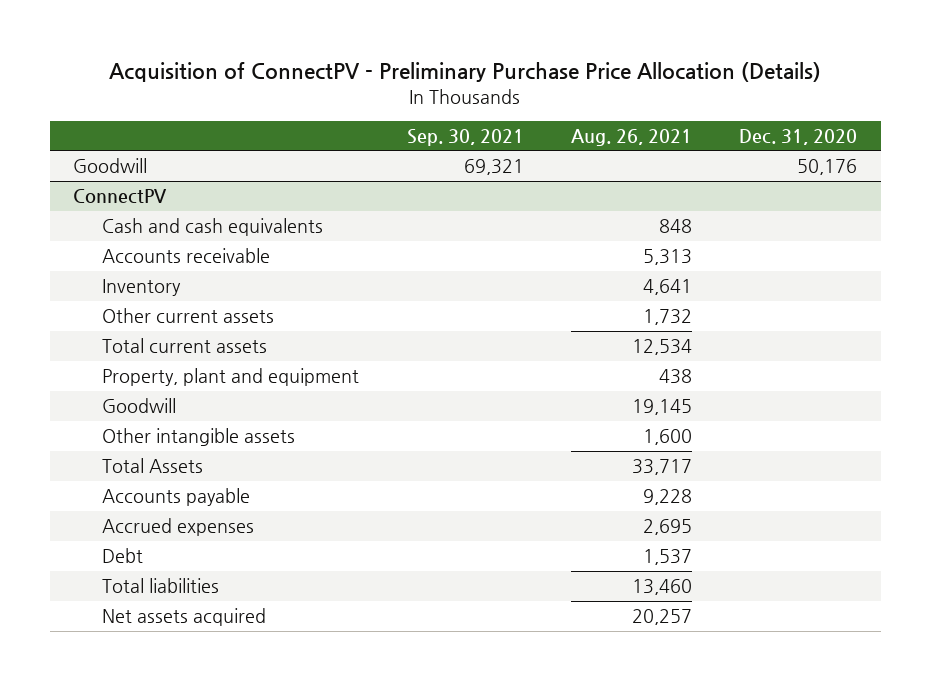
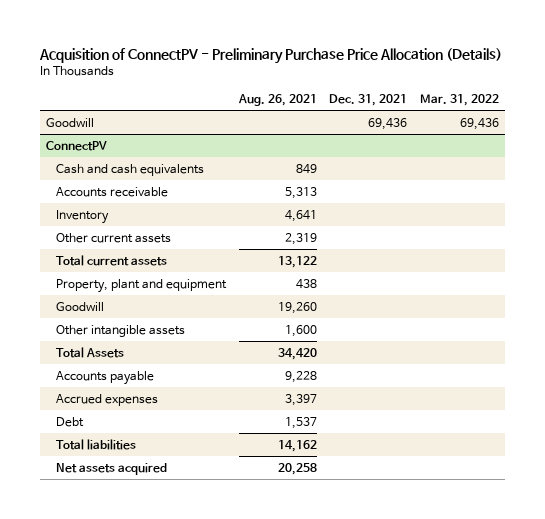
[406,129,524,147] Sep. 30, 2021 -> none
[739,129,858,146] Dec. 31, 2020 -> none
none -> [329,94,408,107] Dec. 31, 2021
none -> [419,94,499,107] Mar. 31, 2022
[658,219,692,234] 848 -> [295,164,317,175] 849
[642,309,692,326] 1,732 -> [284,233,317,246] 2,319
[631,339,692,356] 12,534 -> [277,256,317,269] 13,122
[631,399,692,416] 19,145 -> [277,302,317,315] 19,260
[631,459,692,476] 33,717 -> [277,348,317,361] 34,420
[642,519,692,536] 2,695 -> [284,394,317,407] 3,397
[631,579,692,596] 13,460 -> [277,440,317,453] 14,162
[631,609,692,626] 20,257 -> [277,463,317,476] 20,258

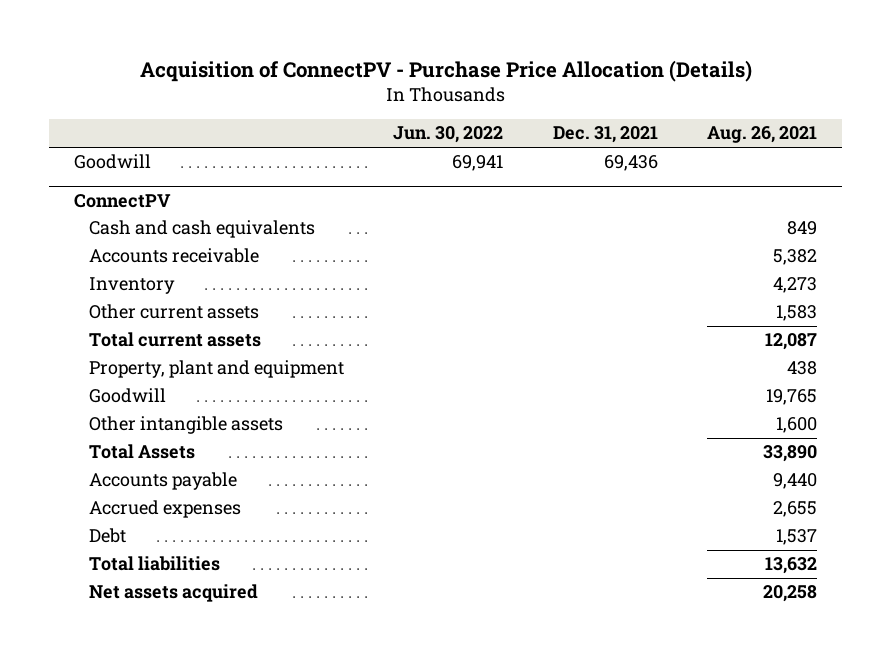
[38,47,502,64] Acquisition of ConnectPV - Preliminary Purchase Price Allocation (Details) -> [139,60,752,83] Acquisition of ConnectPV - Purchase Price Allocation (Details)
[419,94,499,107] Mar. 31, 2022 -> none
none -> [393,126,504,144] Jun. 30, 2022
[284,187,317,200] 5,313 -> [773,249,818,266] 5,382
[284,210,317,223] 4,641 -> [773,277,818,294] 4,273
[284,233,317,246] 2,319 -> [776,305,818,322] 1,583
[277,256,317,269] 13,122 -> [765,333,818,351] 12,087
[277,302,317,315] 19,260 -> [766,389,818,406] 19,765
[277,348,317,361] 34,420 -> [763,445,818,463] 33,890
[284,371,317,384] 9,228 -> [773,473,818,490] 9,440
[284,394,317,407] 3,397 -> [773,501,818,518] 2,655
[277,440,317,453] 14,162 -> [765,557,818,575] 13,632

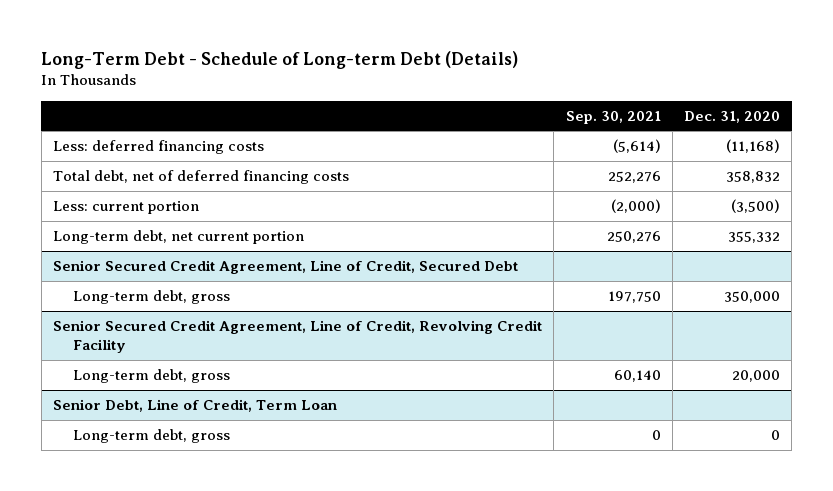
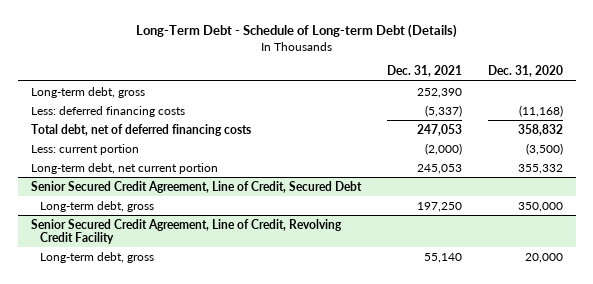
[565,110,661,124] Sep. 30, 2021 -> none
none -> [386,65,462,78] Dec. 31, 2021
none -> [30,86,145,98] Long-term debt, gross
[53,399,338,413] Senior Debt, Line of Credit, Term Loan -> none
[73,429,231,444] Long-term debt, gross -> none

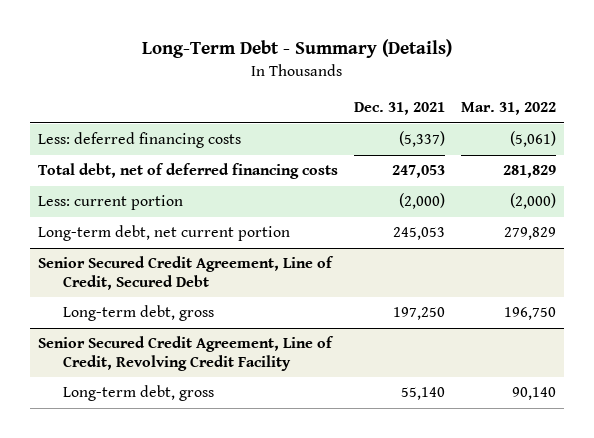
[135,24,457,39] Long-Term Debt - Schedule of Long-term Debt (Details) -> [141,39,452,59] Long-Term Debt - Summary (Details)
[487,65,563,78] Dec. 31, 2020 -> none
none -> [461,102,557,116] Mar. 31, 2022
[30,86,145,98] Long-term debt, gross -> none

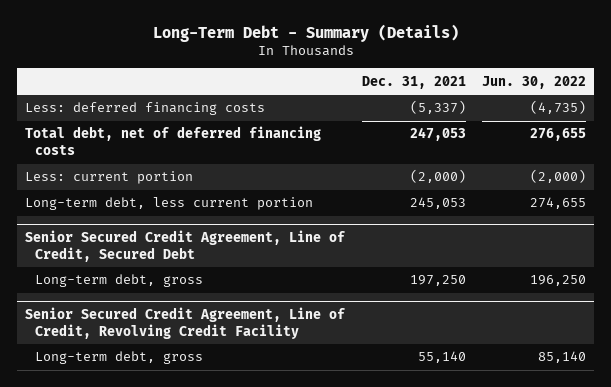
[461,102,557,116] Mar. 31, 2022 -> none
none -> [481,75,586,89] Jun. 30, 2022
[37,225,290,242] Long-term debt, net current portion -> [25,197,314,211] Long-term debt, less current portion

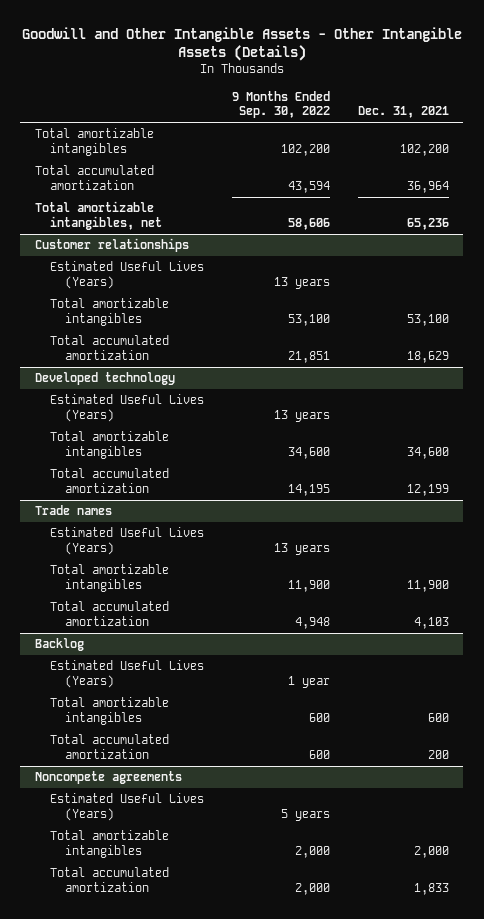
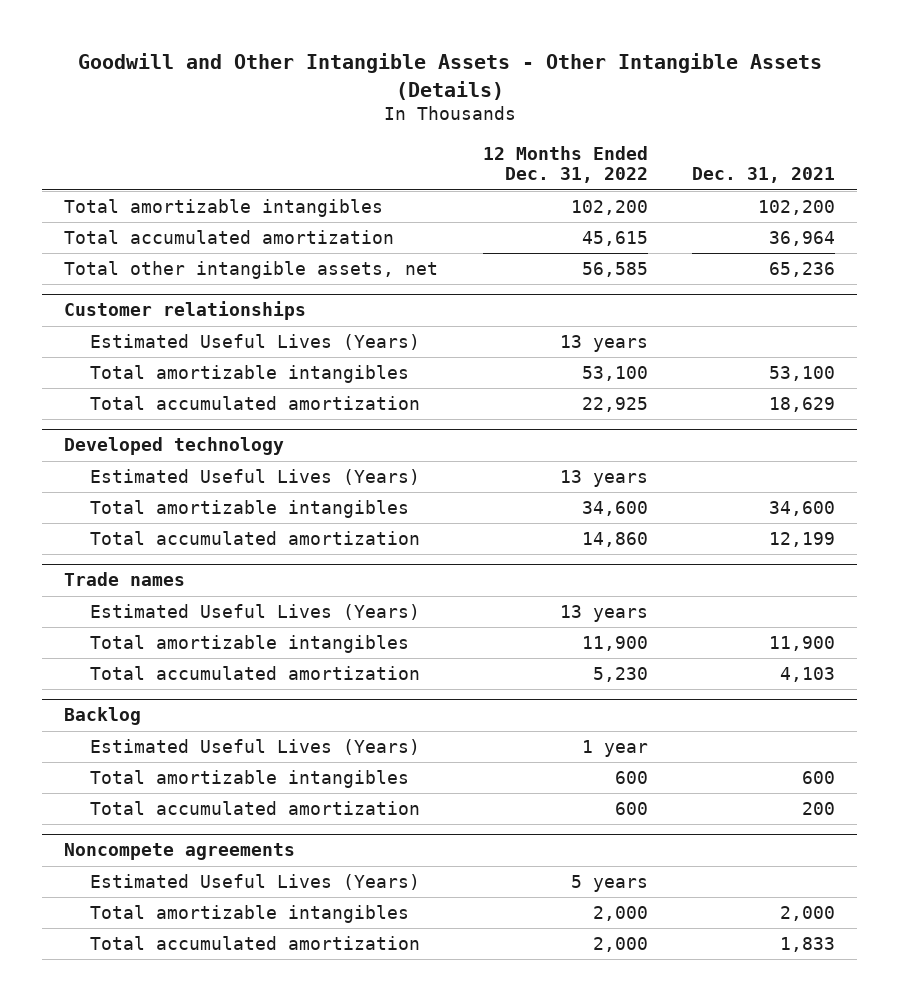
[231,90,330,119] 9 Months Ended Sep. 30, 2022 -> none
none -> [482,145,648,184] 12 Months Ended Dec. 31, 2022
[34,201,162,230] Total amortizable intangibles, net -> [64,261,439,280] Total other intangible assets, net

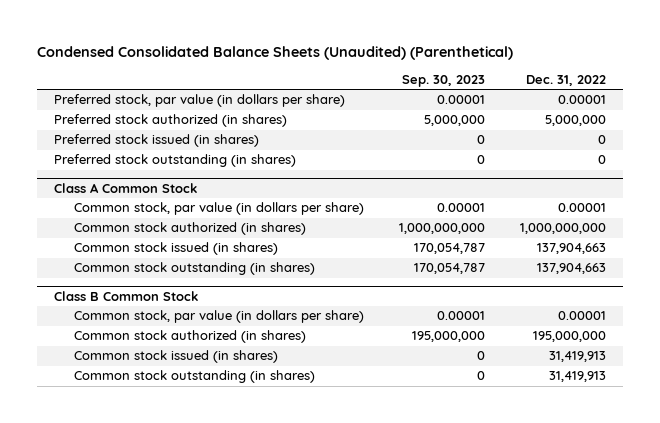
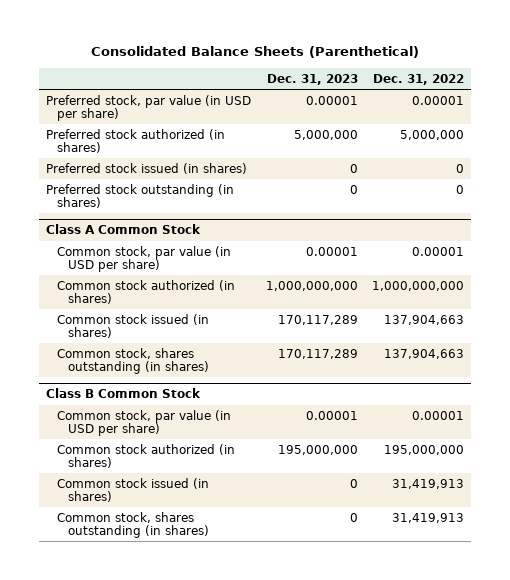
[36,45,513,60] Condensed Consolidated Balance Sheets (Unaudited) (Parenthetical) -> [91,46,420,59] Consolidated Balance Sheets (Parenthetical)
[401,74,485,87] Sep. 30, 2023 -> none
none -> [266,73,358,85] Dec. 31, 2023
[54,94,346,108] Preferred stock, par value (in dollars per share) -> [45,94,251,122] Preferred stock, par value (in USD per share)
[73,202,364,216] Common stock, par value (in dollars per share) -> [57,245,232,273] Common stock, par value (in USD per share)
[73,262,315,276] Common stock outstanding (in shares) -> [57,347,210,375] Common stock, shares outstanding (in shares)
[73,310,364,324] Common stock, par value (in dollars per share) -> [57,409,232,437] Common stock, par value (in USD per share)
[73,370,315,384] Common stock outstanding (in shares) -> [57,511,210,539] Common stock, shares outstanding (in shares)

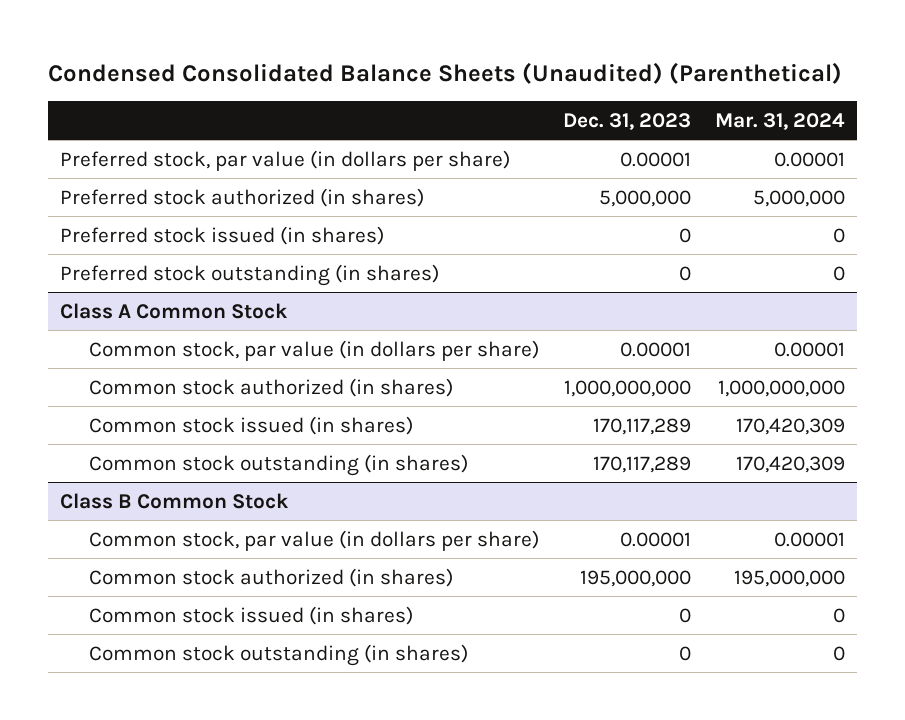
[91,46,420,59] Consolidated Balance Sheets (Parenthetical) -> [48,61,843,84] Condensed Consolidated Balance Sheets (Unaudited) (Parenthetical)
[373,73,465,85] Dec. 31, 2022 -> none
none -> [714,112,845,130] Mar. 31, 2024
[45,94,251,122] Preferred stock, par value (in USD per share) -> [60,149,511,171] Preferred stock, par value (in dollars per share)
[57,245,232,273] Common stock, par value (in USD per share) -> [88,339,539,361] Common stock, par value (in dollars per share)
[57,347,210,375] Common stock, shares outstanding (in shares) -> [88,453,468,476] Common stock outstanding (in shares)
[57,409,232,437] Common stock, par value (in USD per share) -> [88,529,539,551] Common stock, par value (in dollars per share)
[57,511,210,539] Common stock, shares outstanding (in shares) -> [88,643,468,666] Common stock outstanding (in shares)

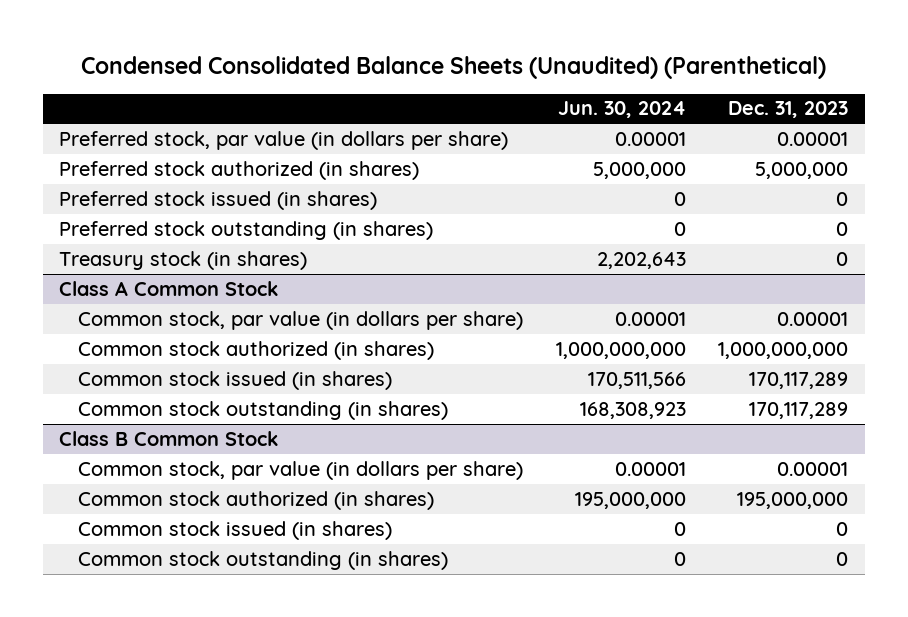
[714,112,845,130] Mar. 31, 2024 -> none
none -> [557,101,686,119] Jun. 30, 2024
none -> [59,250,308,270] Treasury stock (in shares)

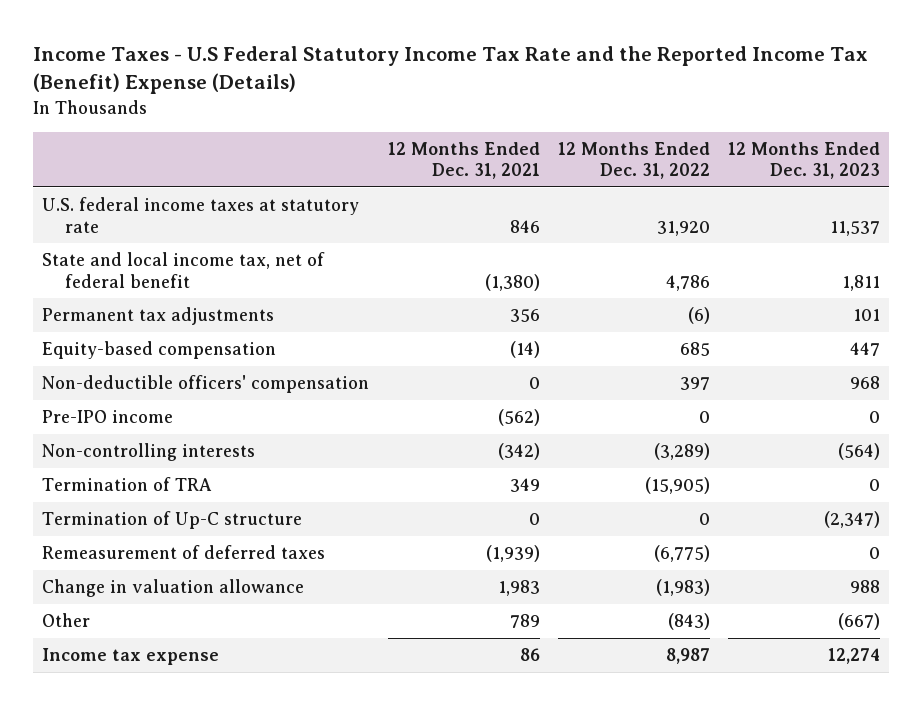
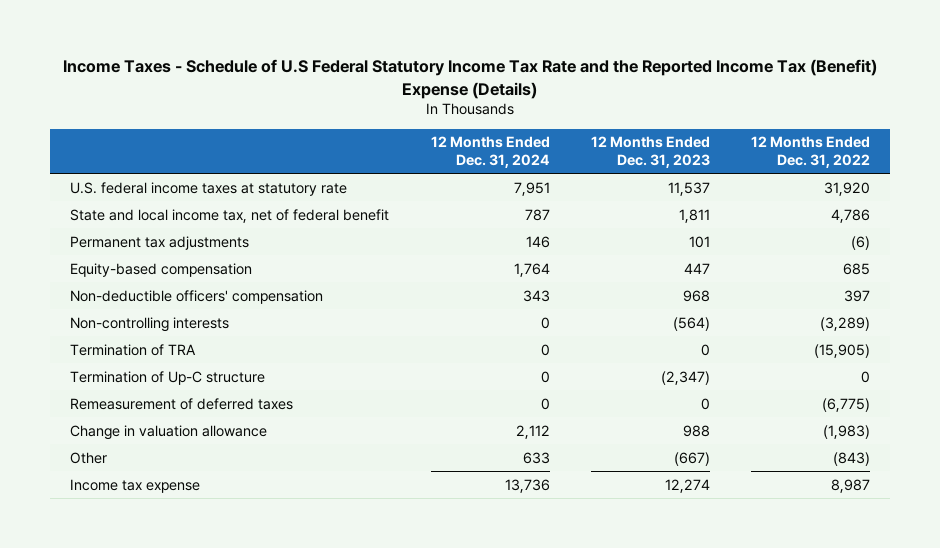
[33,46,869,95] Income Taxes - U.S Federal Statutory Income Tax Rate and the Reported Income Tax (Benefit) Expense (Details) -> [63,59,878,99] Income Taxes - Schedule of U.S Federal Statutory Income Tax Rate and the Reported Income Tax (Benefit) Expense (Details)
[387,141,540,180] 12 Months Ended Dec. 31, 2021 -> none
none -> [430,136,550,168] 12 Months Ended Dec. 31, 2024
[42,410,174,424] Pre-IPO income -> none

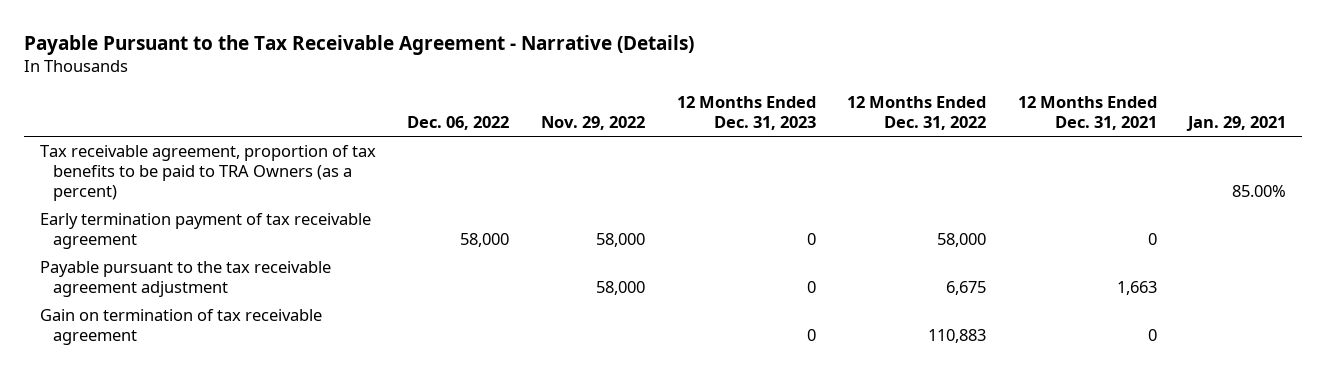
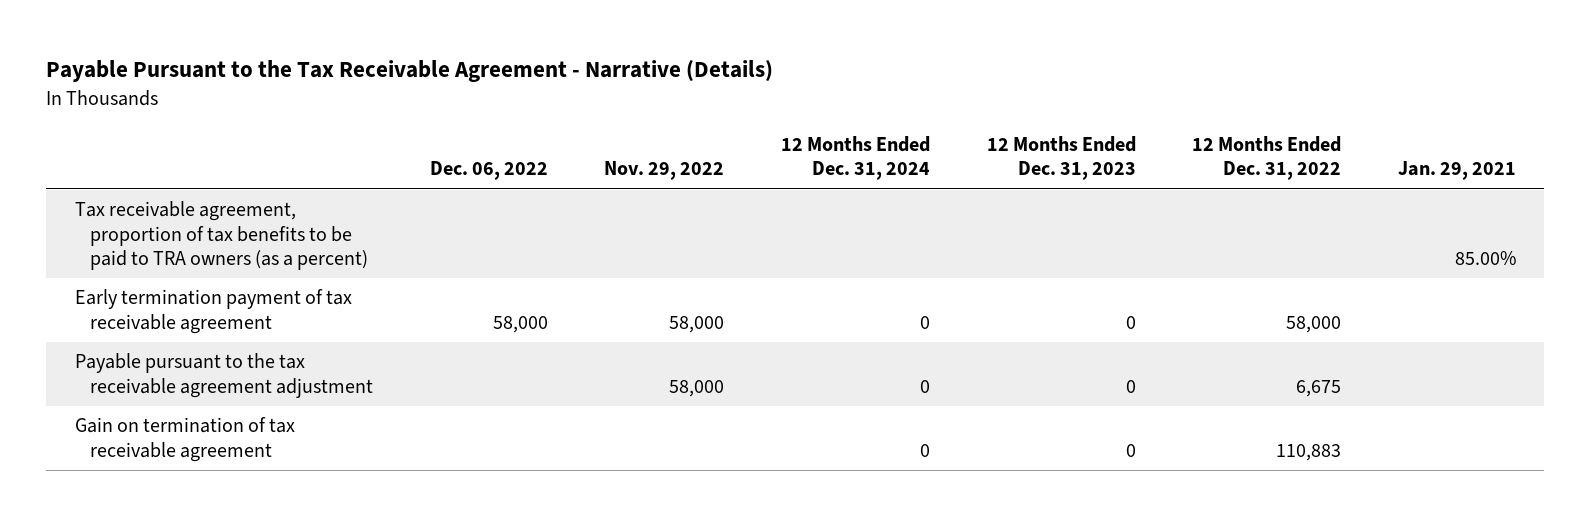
[1017,96,1157,131] 12 Months Ended Dec. 31, 2021 -> none
none -> [781,135,931,181] 12 Months Ended Dec. 31, 2024
[39,145,376,201] Tax receivable agreement, proportion of tax benefits to be paid to TRA Owners (as a percent) -> [74,201,369,271] Tax receivable agreement, proportion of tax benefits to be paid to TRA owners (as a percent)

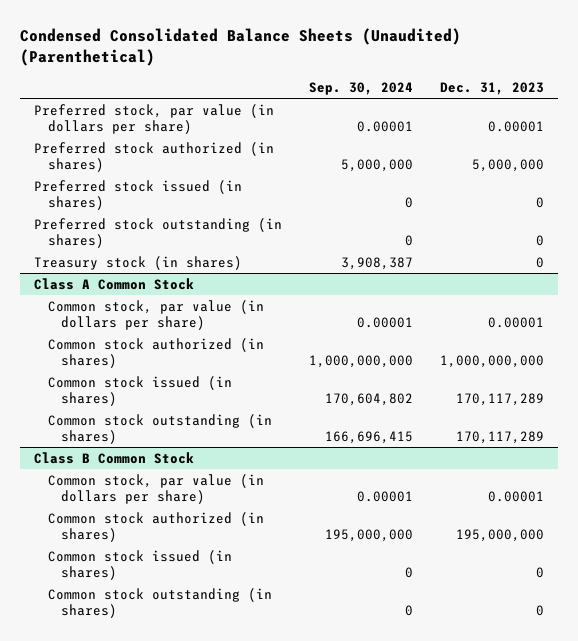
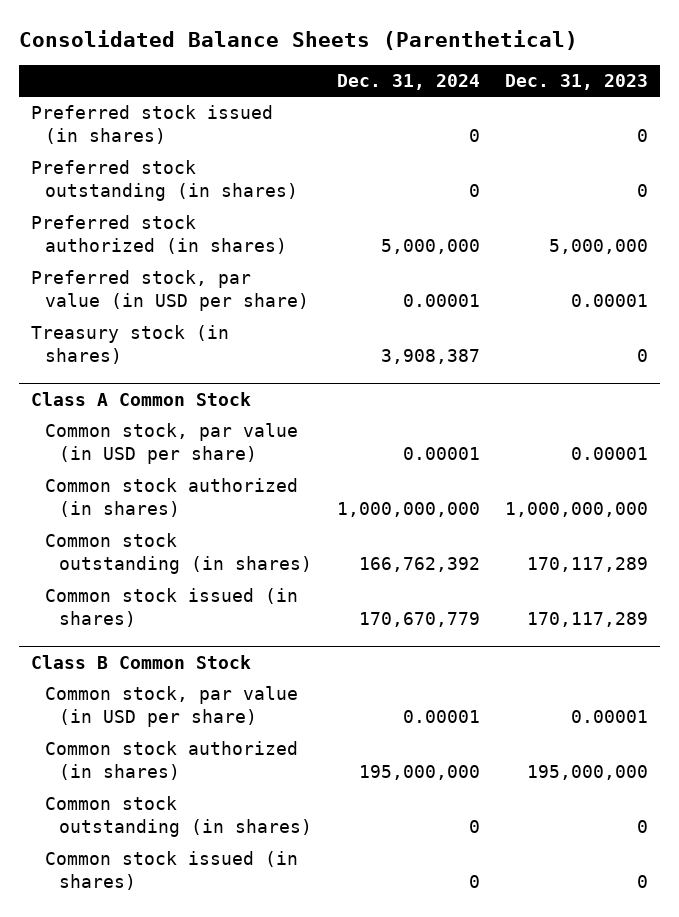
[20,28,462,67] Condensed Consolidated Balance Sheets (Unaudited) (Parenthetical) -> [18,29,578,50] Consolidated Balance Sheets (Parenthetical)
[309,81,414,95] Sep. 30, 2024 -> none
none -> [336,74,480,91] Dec. 31, 2024
[33,103,274,134] Preferred stock, par value (in dollars per share) -> none
[33,141,274,172] Preferred stock authorized (in shares) -> [31,215,288,255] Preferred stock authorized (in shares)
none -> [31,270,310,312] Preferred stock, par value (in USD per share)
[47,299,264,330] Common stock, par value (in dollars per share) -> [45,423,299,465] Common stock, par value (in USD per share)
[47,375,232,406] Common stock issued (in shares) -> [45,588,299,628] Common stock issued (in shares)
[47,473,264,504] Common stock, par value (in dollars per share) -> [45,686,299,728] Common stock, par value (in USD per share)
[47,549,232,580] Common stock issued (in shares) -> [45,851,299,891] Common stock issued (in shares)

